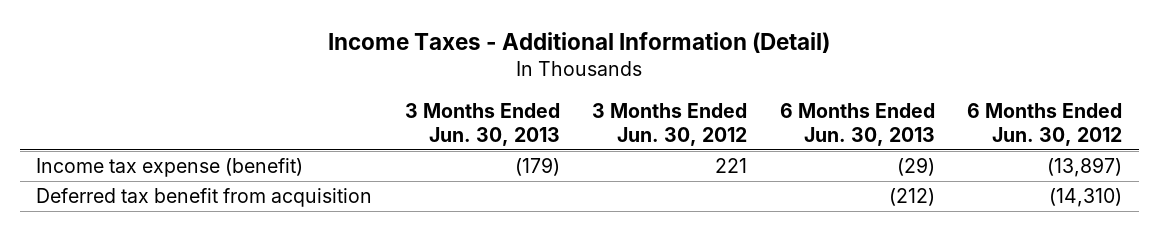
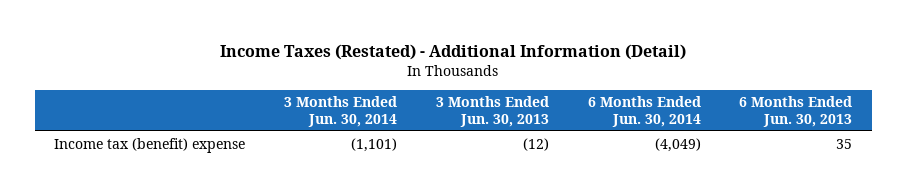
[328,32,831,54] Income Taxes - Additional Information (Detail) -> [220,43,687,60] Income Taxes (Restated) - Additional Information (Detail)
[592,103,748,146] 3 Months Ended Jun. 30, 2012 -> none
[967,103,1123,146] 6 Months Ended Jun. 30, 2012 -> none
none -> [284,95,398,127] 3 Months Ended Jun. 30, 2014
none -> [587,95,701,127] 6 Months Ended Jun. 30, 2014
[36,188,373,208] Deferred tax benefit from acquisition -> none
[36,158,304,178] Income tax expense (benefit) -> [54,138,246,154] Income tax (benefit) expense
[514,157,560,177] (179) -> [522,138,549,152] (12)
[896,157,935,177] (29) -> [836,139,853,150] 35

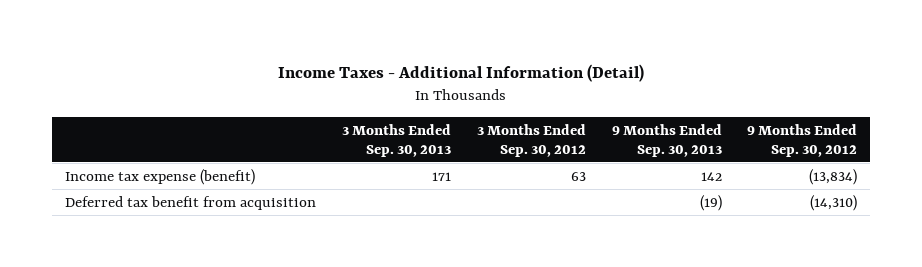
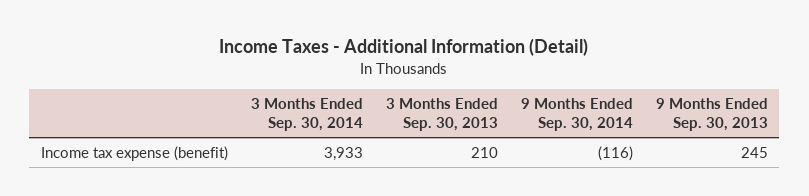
[476,123,586,157] 3 Months Ended Sep. 30, 2012 -> none
[747,123,858,157] 9 Months Ended Sep. 30, 2012 -> none
none -> [250,97,363,132] 3 Months Ended Sep. 30, 2014
none -> [520,97,633,132] 9 Months Ended Sep. 30, 2014
[64,195,316,210] Deferred tax benefit from acquisition -> none
[431,171,451,181] 171 -> [470,147,498,159] 210
[700,171,722,181] 142 -> [740,147,768,159] 245

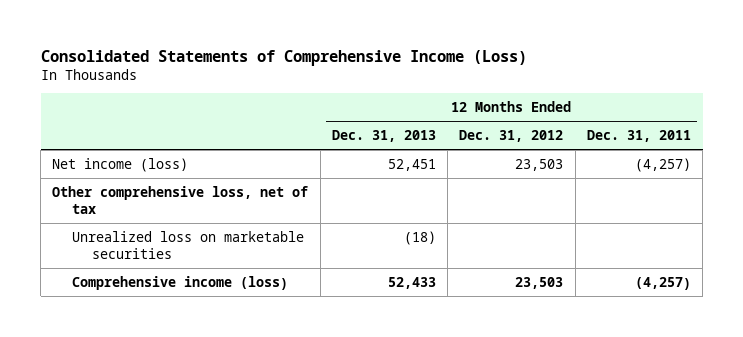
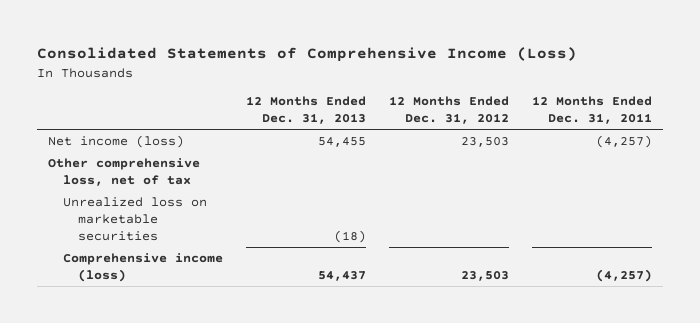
[387,158,436,171] 52,451 -> [317,137,366,148] 54,455
[387,276,436,289] 52,433 -> [317,271,366,282] 54,437

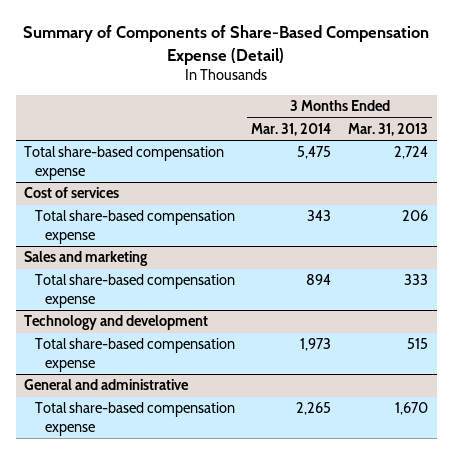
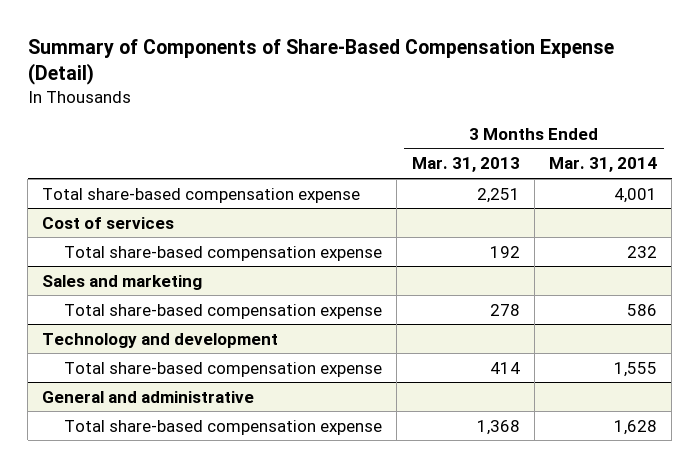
[297,146,332,160] 5,475 -> [614,187,658,203] 4,001
[394,146,429,160] 2,724 -> [476,187,520,203] 2,251
[307,210,332,222] 343 -> [627,245,658,258] 232
[402,210,429,222] 206 -> [489,245,520,258] 192
[306,274,332,286] 894 -> [627,303,658,316] 586
[404,274,429,286] 333 -> [489,303,520,316] 278
[300,338,332,352] 1,973 -> [614,361,658,377] 1,555
[407,338,429,350] 515 -> [489,361,520,374] 414
[296,402,332,416] 2,265 -> [614,419,658,435] 1,628
[395,402,429,416] 1,670 -> [476,419,520,435] 1,368

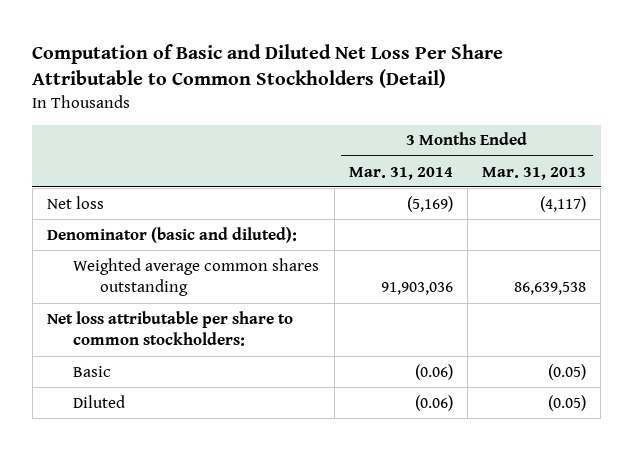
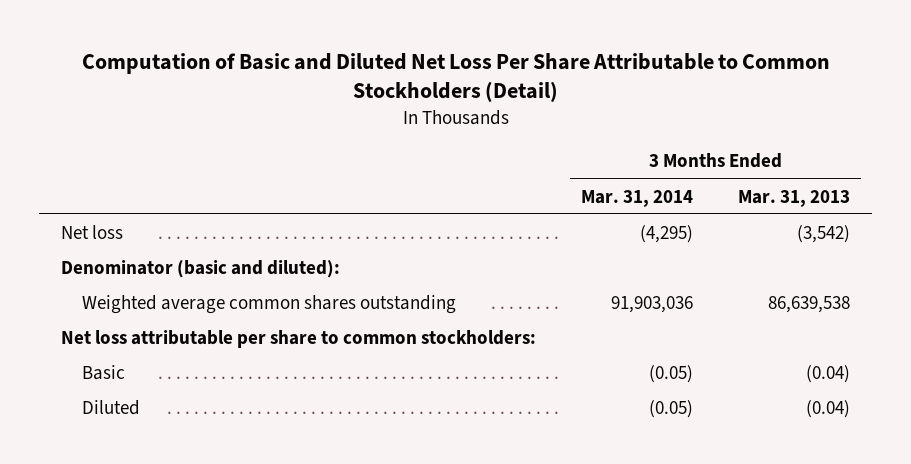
[406,195,453,212] (5,169) -> [640,224,694,243] (4,295)
[540,195,587,212] (4,117) -> [796,224,850,243] (3,542)
[414,363,453,380] (0.06) -> [649,364,694,383] (0.05)
[548,363,587,380] (0.05) -> [805,364,850,383] (0.04)
[414,394,453,411] (0.06) -> [649,399,694,418] (0.05)
[548,394,587,411] (0.05) -> [805,399,850,418] (0.04)

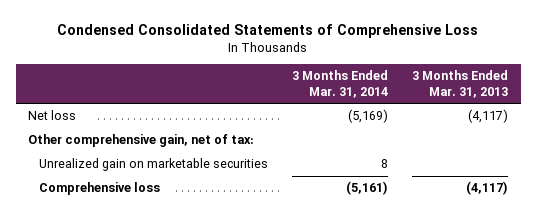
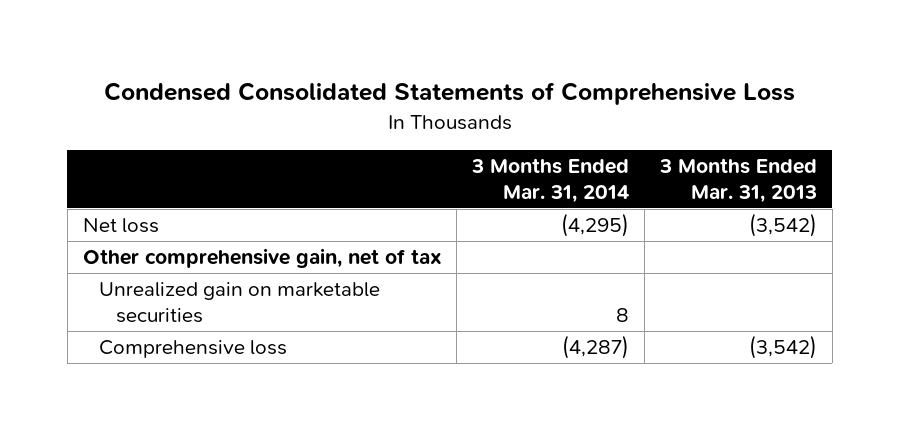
[348,109,389,124] (5,169) -> [561,213,630,238] (4,295)
[468,109,509,124] (4,117) -> [749,213,818,238] (3,542)
[28,134,255,148] Other comprehensive gain, net of tax: -> [82,248,442,269] Other comprehensive gain, net of tax
[346,181,389,196] (5,161) -> [562,335,630,360] (4,287)
[466,181,509,196] (4,117) -> [749,335,818,360] (3,542)

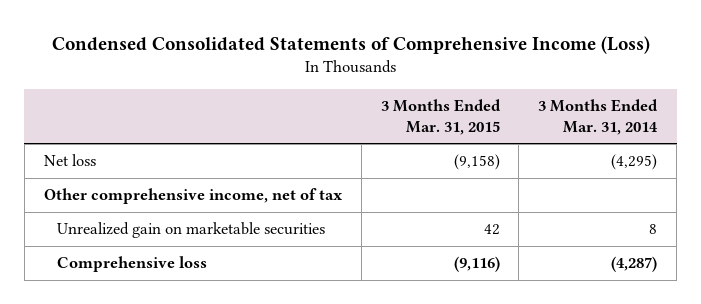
[103,82,795,106] Condensed Consolidated Statements of Comprehensive Loss -> [51,35,650,54] Condensed Consolidated Statements of Comprehensive Income (Loss)
[659,158,818,204] 3 Months Ended Mar. 31, 2013 -> none
none -> [380,98,501,136] 3 Months Ended Mar. 31, 2015
[82,248,442,269] Other comprehensive gain, net of tax -> [43,188,343,205] Other comprehensive income, net of tax

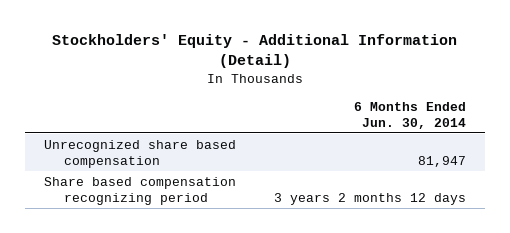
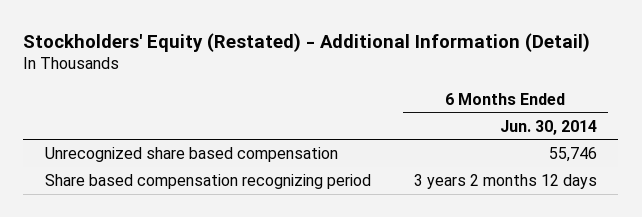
[52,34,458,69] Stockholders' Equity - Additional Information (Detail) -> [23,32,591,52] Stockholders' Equity (Restated) - Additional Information (Detail)
[417,155,466,167] 81,947 -> [548,147,597,163] 55,746

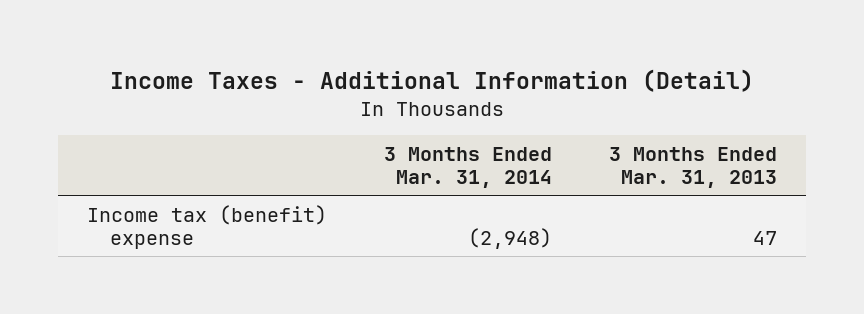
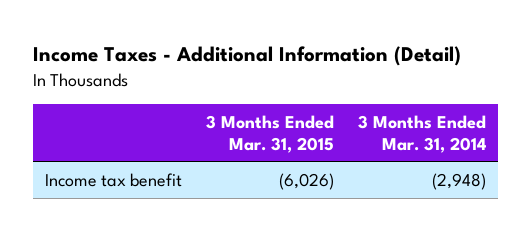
[609,147,778,189] 3 Months Ended Mar. 31, 2013 -> none
none -> [206,114,335,153] 3 Months Ended Mar. 31, 2015
[87,204,328,249] Income tax (benefit) expense -> [45,172,183,187] Income tax benefit

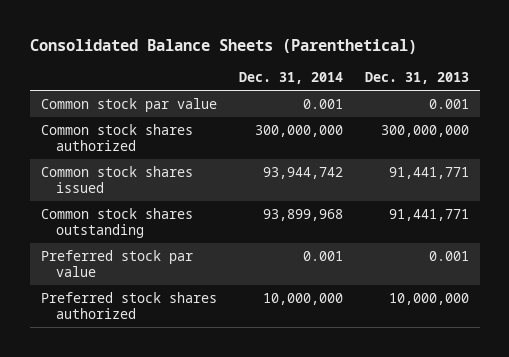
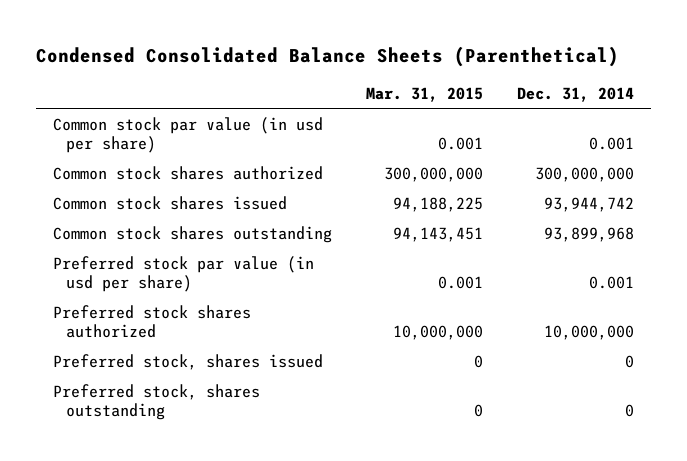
[29,38,417,54] Consolidated Balance Sheets (Parenthetical) -> [36,45,620,67] Condensed Consolidated Balance Sheets (Parenthetical)
[364,71,469,84] Dec. 31, 2013 -> none
none -> [366,86,484,102] Mar. 31, 2015
[40,97,217,112] Common stock par value -> [53,116,324,153] Common stock par value (in usd per share)
[40,249,193,278] Preferred stock par value -> [53,255,315,292] Preferred stock par value (in usd per share)
none -> [53,353,324,370] Preferred stock, shares issued
none -> [53,383,261,420] Preferred stock, shares outstanding

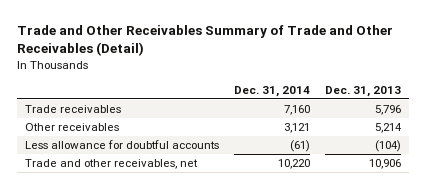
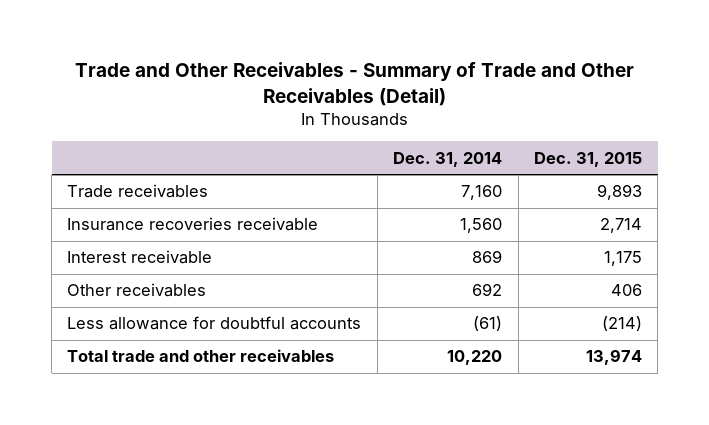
[16,25,393,57] Trade and Other Receivables Summary of Trade and Other Receivables (Detail) -> [74,62,634,106] Trade and Other Receivables - Summary of Trade and Other Receivables (Detail)
[325,85,402,97] Dec. 31, 2013 -> none
none -> [533,151,642,167] Dec. 31, 2015
none -> [67,217,319,232] Insurance recoveries receivable
none -> [67,250,213,265] Interest receivable
[284,123,311,134] 3,121 -> [472,283,503,297] 692
[24,159,198,170] Trade and other receivables, net -> [67,349,335,363] Total trade and other receivables

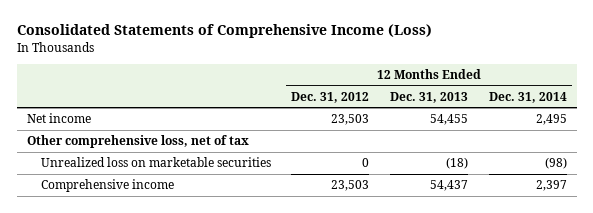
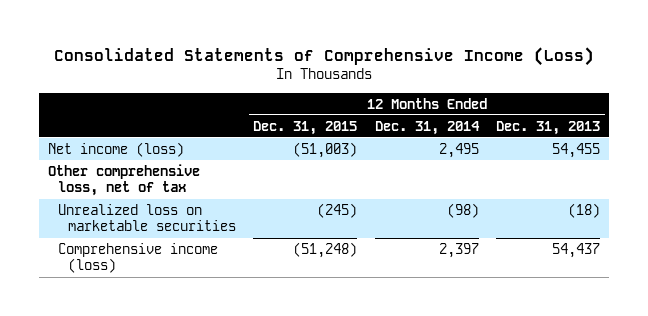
[291,91,370,103] Dec. 31, 2012 -> none
none -> [253,120,358,135] Dec. 31, 2015
[26,113,91,124] Net income -> [47,141,184,157] Net income (loss)
[40,179,174,193] Comprehensive income -> [57,242,218,274] Comprehensive income (loss)

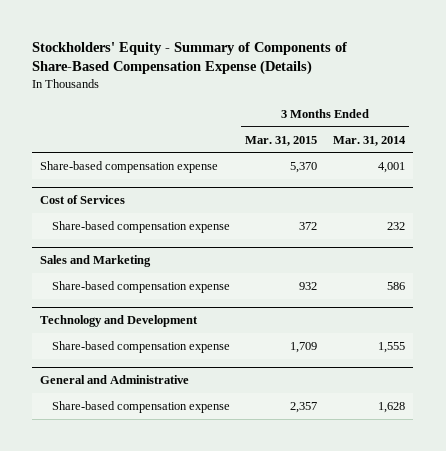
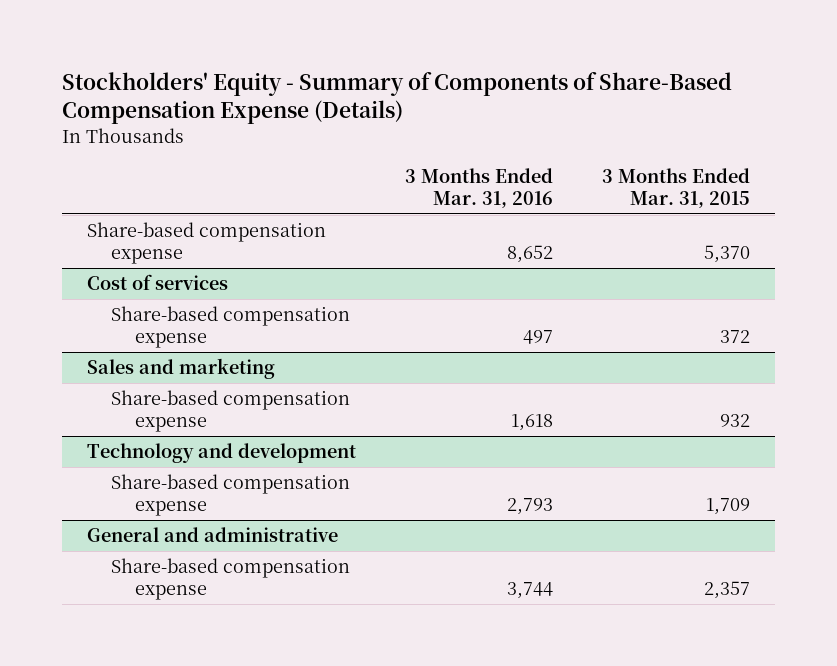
[333,135,407,146] Mar. 31, 2014 -> none
none -> [405,167,554,209] 3 Months Ended Mar. 31, 2016
[40,195,126,205] Cost of Services -> [86,273,228,290] Cost of services
[40,255,152,268] Sales and Marketing -> [86,357,275,379] Sales and marketing
[40,315,199,328] Technology and Development -> [86,442,356,463] Technology and development
[40,375,190,385] General and Administrative -> [86,526,338,542] General and administrative

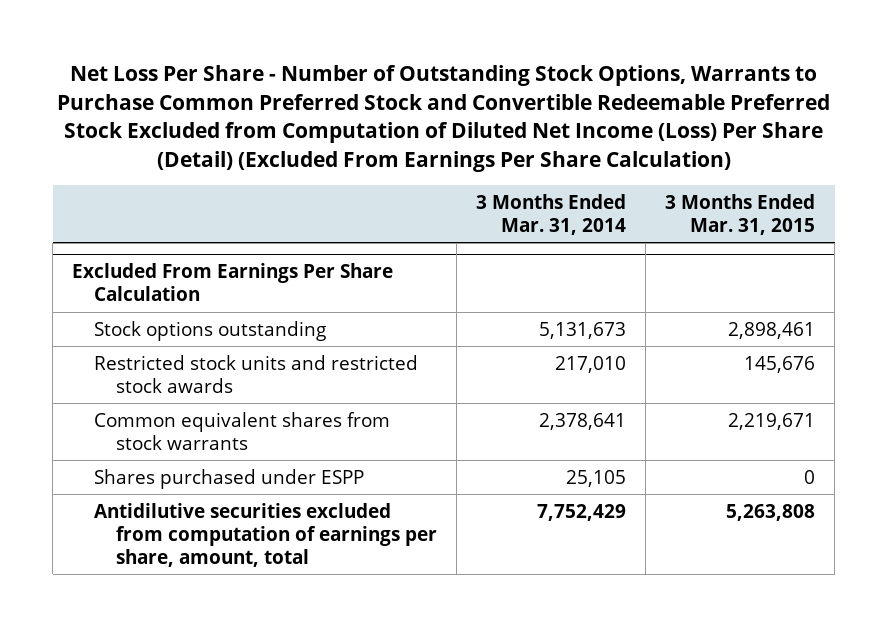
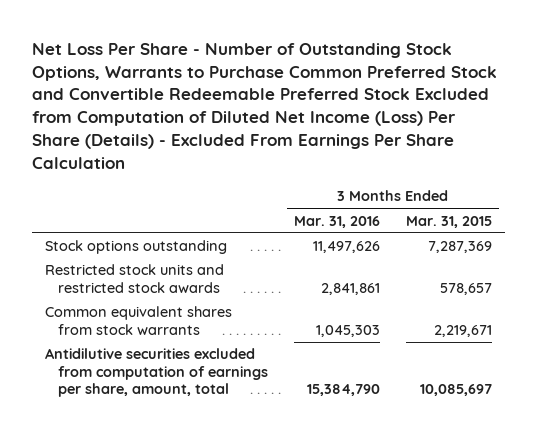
[56,65,830,172] Net Loss Per Share - Number of Outstanding Stock Options, Warrants to Purchase Common Preferred Stock and Convertible Redeemable Preferred Stock Excluded from Computation of Diluted Net Income (Loss) Per Share (Detail) (Excluded From Earnings Per Share Calculation) -> [31,42,497,170] Net Loss Per Share - Number of Outstanding Stock Options, Warrants to Purchase Common Preferred Stock and Convertible Redeemable Preferred Stock Excluded from Computation of Diluted Net Income (Loss) Per Share (Details) - Excluded From Earnings Per Share Calculation
[475,193,626,235] 3 Months Ended Mar. 31, 2014 -> none
none -> [293,215,380,228] Mar. 31, 2016
[72,263,394,302] Excluded From Earnings Per Share Calculation -> none
[728,321,816,339] 2,898,461 -> [428,241,493,254] 7,287,369
[744,355,816,373] 145,676 -> [440,282,493,295] 578,657
[93,468,364,489] Shares purchased under ESPP -> none
[726,503,816,521] 5,263,808 -> [420,383,493,396] 10,085,697

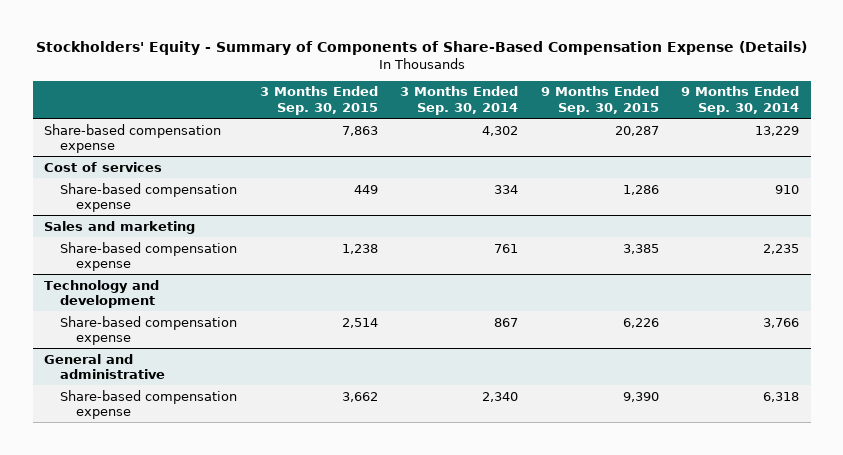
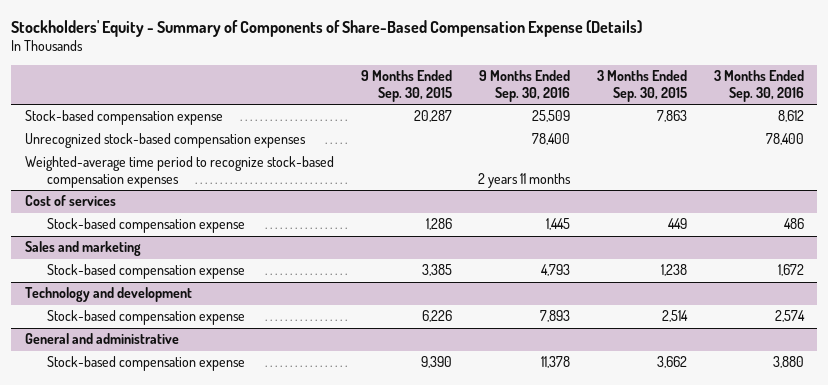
[400,86,519,115] 3 Months Ended Sep. 30, 2014 -> none
[681,86,800,115] 9 Months Ended Sep. 30, 2014 -> none
none -> [479,70,571,102] 9 Months Ended Sep. 30, 2016
none -> [713,70,804,102] 3 Months Ended Sep. 30, 2016
[43,123,221,153] Share-based compensation expense -> [24,110,223,126] Stock-based compensation expense
none -> [24,133,306,149] Unrecognized stock-based compensation expenses
none -> [24,156,334,188] Weighted-average time period to recognize stock-based compensation expenses
[60,182,238,212] Share-based compensation expense -> [46,218,245,234] Stock-based compensation expense
[60,241,238,271] Share-based compensation expense -> [46,264,245,280] Stock-based compensation expense
[60,315,238,345] Share-based compensation expense -> [46,310,245,326] Stock-based compensation expense
[60,389,238,419] Share-based compensation expense -> [46,356,245,372] Stock-based compensation expense

